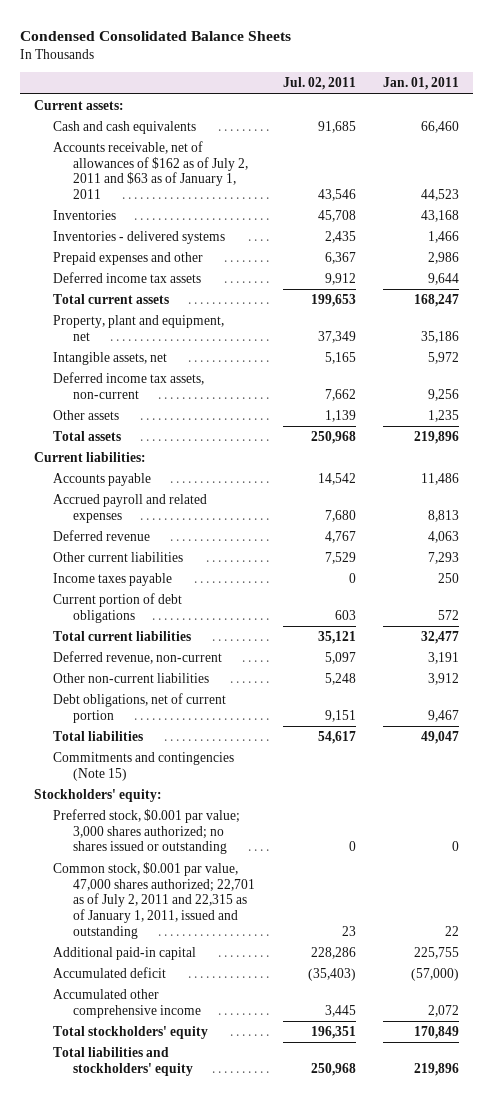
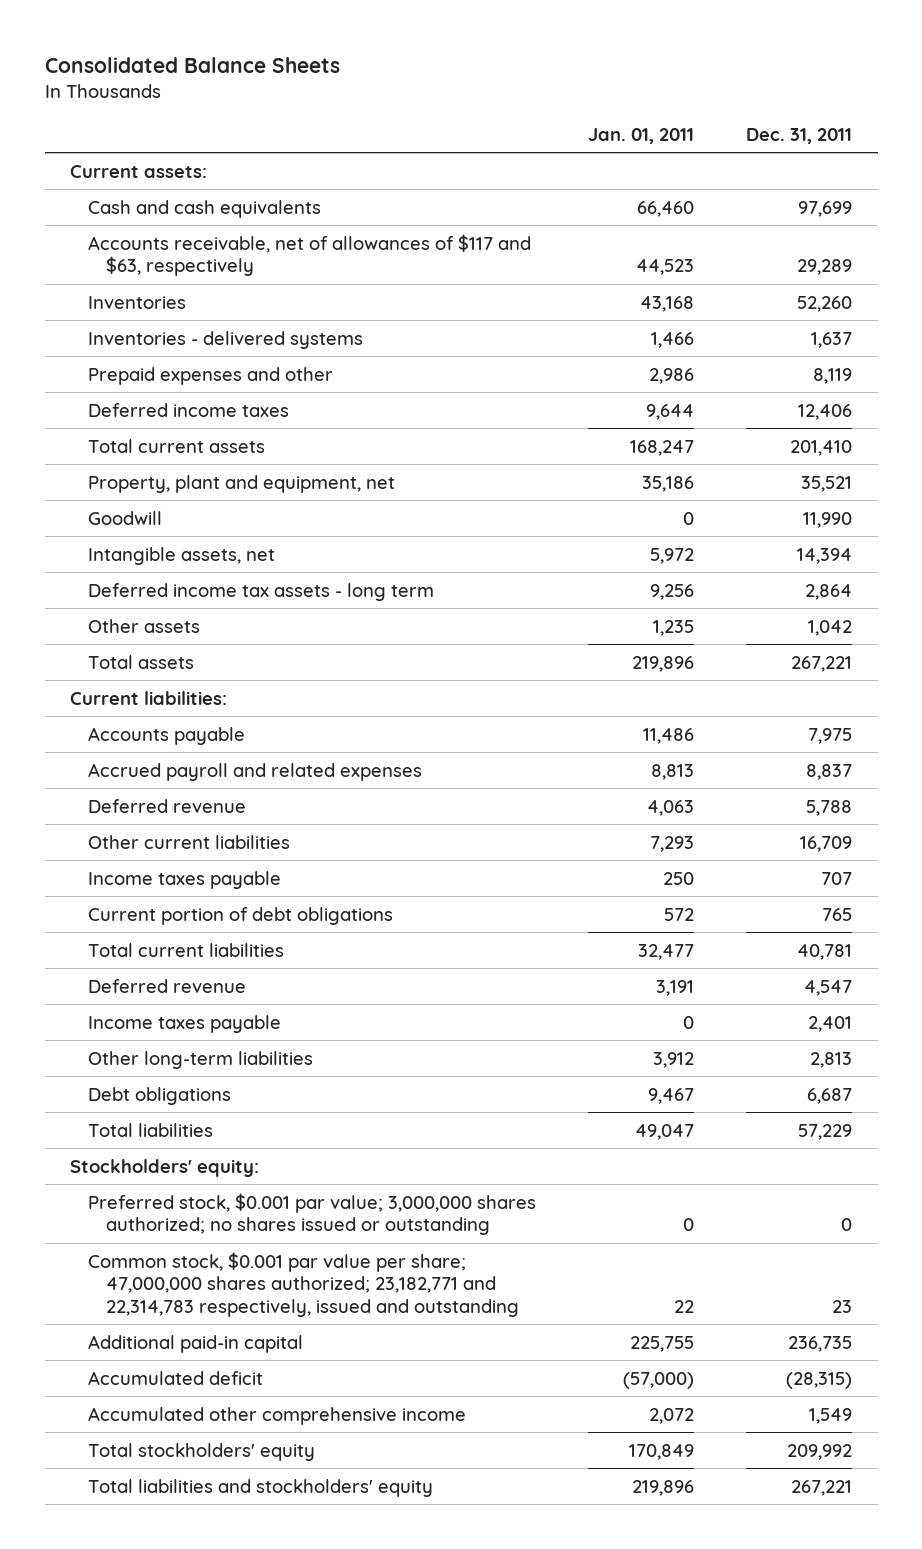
[20,30,292,41] Condensed Consolidated Balance Sheets -> [44,57,340,74] Consolidated Balance Sheets
[282,77,356,91] Jul. 02, 2011 -> none
none -> [746,127,853,144] Dec. 31, 2011
[53,141,248,200] Accounts receivable, net of allowances of $162 as of July 2, 2011 and $63 as of January 1, 2011 -> [88,233,532,277] Accounts receivable, net of allowances of $117 and $63, respectively
[53,272,202,284] Deferred income tax assets -> [88,402,290,417] Deferred income taxes
none -> [88,510,163,525] Goodwill
[53,372,205,399] Deferred income tax assets, non-current -> [88,582,435,601] Deferred income tax assets - long term
[53,651,223,665] Deferred revenue, non-current -> [88,978,247,993] Deferred revenue
none -> [88,1014,282,1033] Income taxes payable
[53,673,210,684] Other non-current liabilities -> [88,1050,314,1069] Other long-term liabilities
[53,693,227,723] Debt obligations, net of current portion -> [88,1086,232,1105] Debt obligations
[53,752,235,781] Commitments and contingencies (Note 15) -> none
[53,809,241,855] Preferred stock, $0.001 par value; 3,000 shares authorized; no shares issued or outstanding -> [88,1192,537,1236] Preferred stock, $0.001 par value; 3,000,000 shares authorized; no shares issued or outstanding
[53,862,255,939] Common stock, $0.001 par value, 47,000 shares authorized; 22,701 as of July 2, 2011 and 22,315 as of January 1, 2011, issued and outstanding -> [88,1251,520,1317] Common stock, $0.001 par value per share; 47,000,000 shares authorized; 23,182,771 and 22,314,783 respectively, issued and outstanding

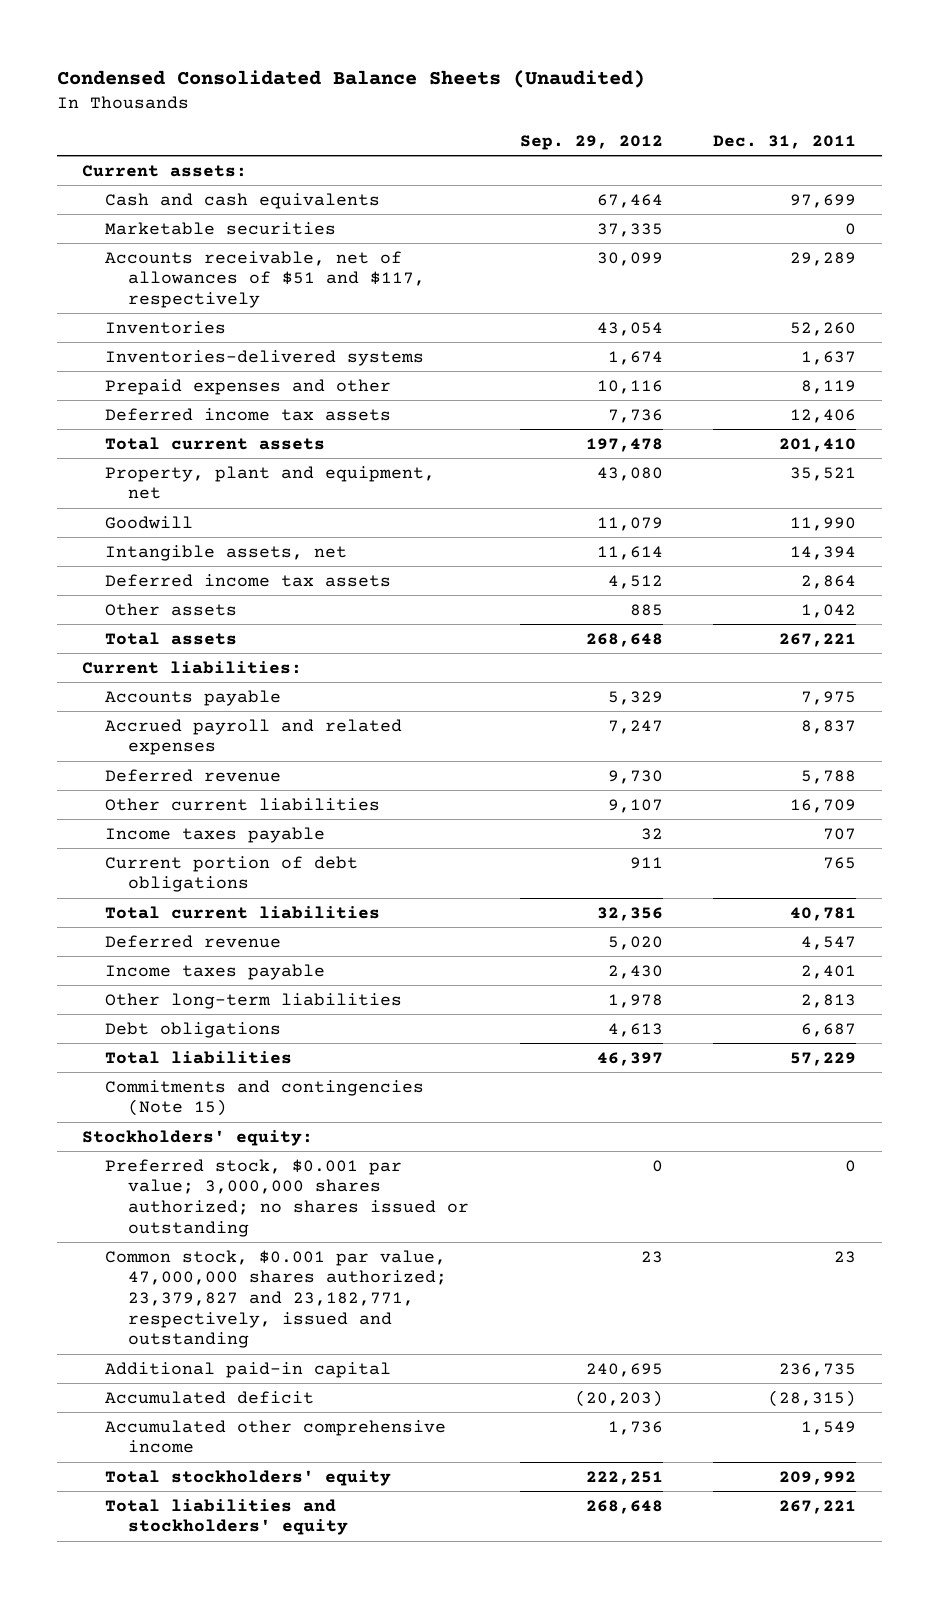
[44,57,340,74] Consolidated Balance Sheets -> [56,70,645,89] Condensed Consolidated Balance Sheets (Unaudited)
[588,127,695,144] Jan. 01, 2011 -> none
none -> [519,134,663,150] Sep. 29, 2012
none -> [105,221,337,235] Marketable securities
[88,233,532,277] Accounts receivable, net of allowances of $117 and $63, respectively -> [105,250,426,309] Accounts receivable, net of allowances of $51 and $117, respectively
[88,330,364,349] Inventories - delivered systems -> [105,349,425,366] Inventories-delivered systems
[88,402,290,417] Deferred income taxes -> [105,407,392,421] Deferred income tax assets
[88,582,435,601] Deferred income tax assets - long term -> [105,573,392,587] Deferred income tax assets
none -> [105,1079,425,1117] Commitments and contingencies (Note 15)
[88,1251,520,1317] Common stock, $0.001 par value per share; 47,000,000 shares authorized; 23,182,771 and 22,314,783 respectively, issued and outstanding -> [105,1249,448,1349] Common stock, $0.001 par value, 47,000,000 shares authorized; 23,379,827 and 23,182,771, respectively, issued and outstanding

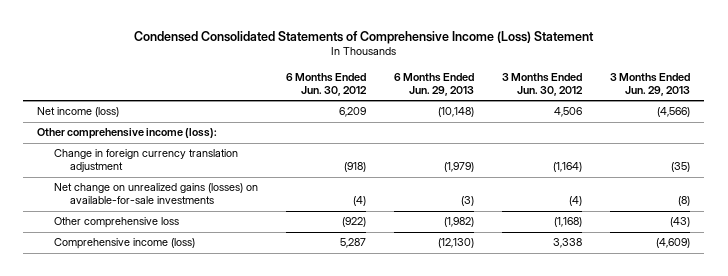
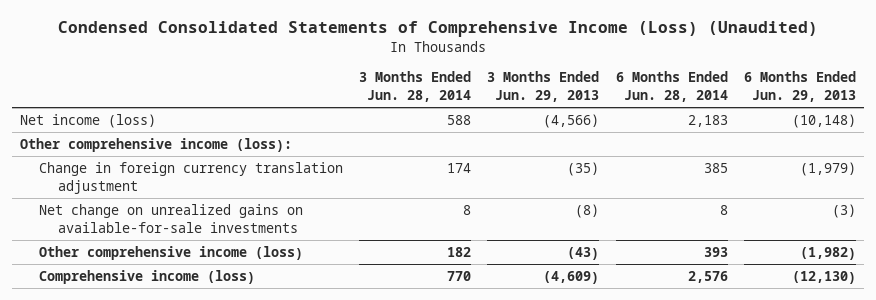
[133,30,594,44] Condensed Consolidated Statements of Comprehensive Income (Loss) Statement -> [57,21,818,38] Condensed Consolidated Statements of Comprehensive Income (Loss) (Unaudited)
[286,72,368,96] 6 Months Ended Jun. 30, 2012 -> none
[502,72,584,96] 3 Months Ended Jun. 30, 2012 -> none
none -> [359,71,472,102] 3 Months Ended Jun. 28, 2014
none -> [615,71,728,102] 6 Months Ended Jun. 28, 2014
[53,183,258,205] Net change on unrealized gains (losses) on available-for-sale investments -> [38,204,303,233] Net change on unrealized gains on available-for-sale investments
[53,217,179,229] Other comprehensive loss -> [38,246,303,261] Other comprehensive income (loss)

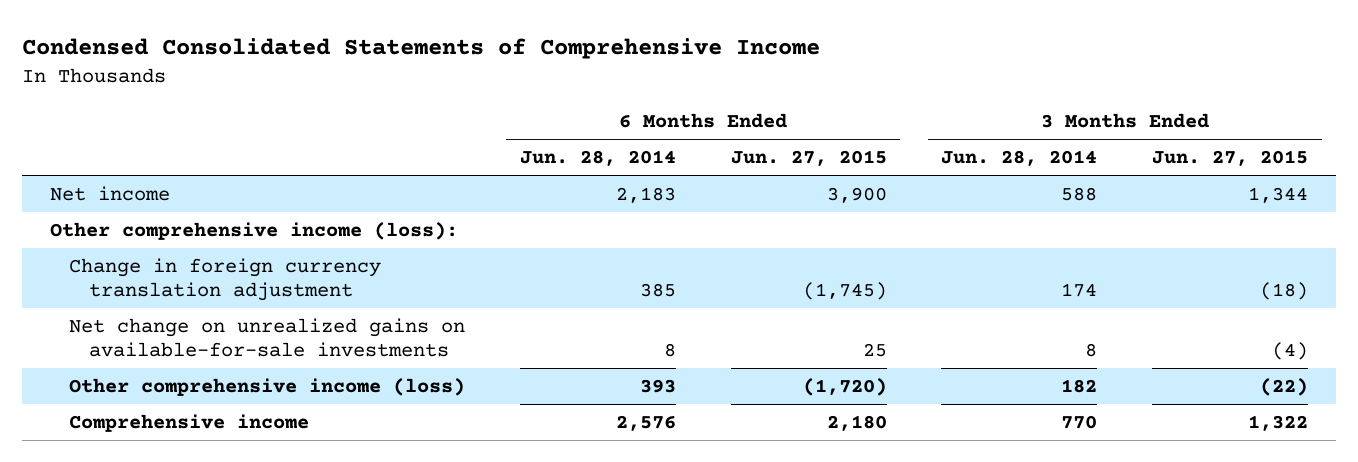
[57,21,818,38] Condensed Consolidated Statements of Comprehensive Income (Loss) (Unaudited) -> [22,38,821,60] Condensed Consolidated Statements of Comprehensive Income
[487,71,600,102] 3 Months Ended Jun. 29, 2013 -> none
[744,71,857,102] 6 Months Ended Jun. 29, 2013 -> none
none -> [730,150,887,167] Jun. 27, 2015
none -> [1152,150,1309,167] Jun. 27, 2015
[19,114,156,129] Net income (loss) -> [49,186,170,202] Net income
[38,270,255,285] Comprehensive income (loss) -> [69,414,310,433] Comprehensive income

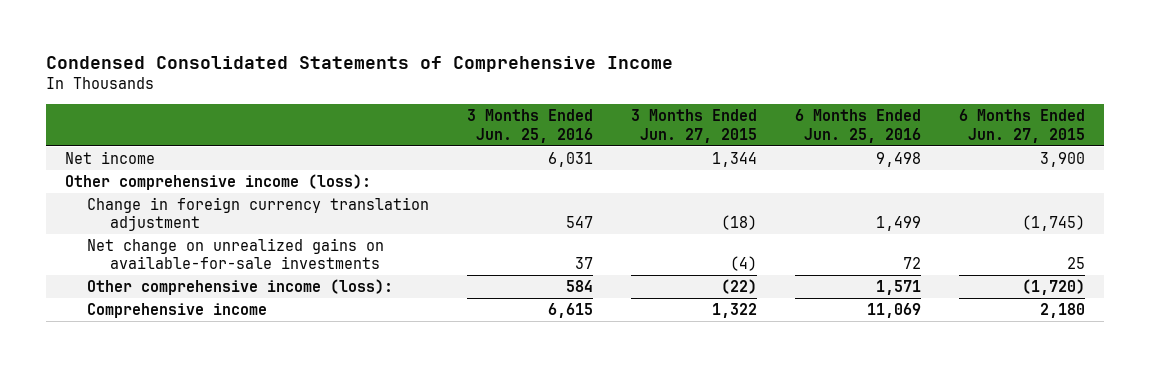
[519,150,676,167] Jun. 28, 2014 -> none
[941,150,1098,167] Jun. 28, 2014 -> none
none -> [467,109,594,143] 3 Months Ended Jun. 25, 2016
none -> [795,109,922,143] 6 Months Ended Jun. 25, 2016
[69,378,466,397] Other comprehensive income (loss) -> [87,278,394,295] Other comprehensive income (loss):

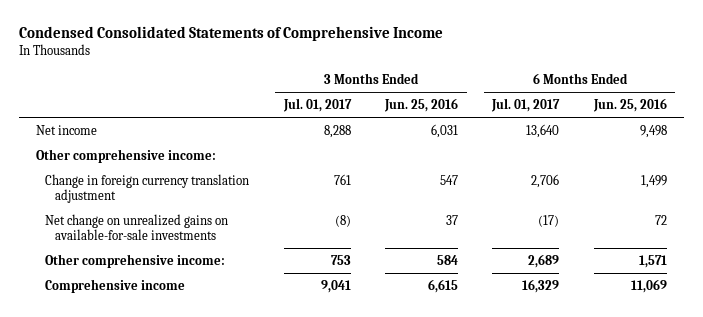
[631,109,758,143] 3 Months Ended Jun. 27, 2015 -> none
[959,109,1086,143] 6 Months Ended Jun. 27, 2015 -> none
none -> [282,98,352,113] Jul. 01, 2017
none -> [491,98,561,113] Jul. 01, 2017
[64,173,371,190] Other comprehensive income (loss): -> [35,148,216,163] Other comprehensive income:
[87,278,394,295] Other comprehensive income (loss): -> [45,253,226,268] Other comprehensive income:

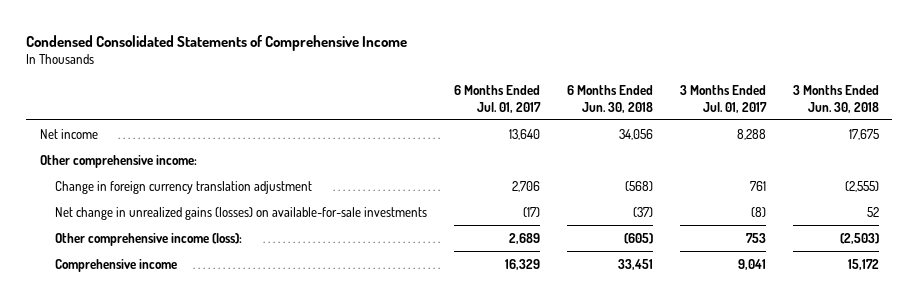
[384,98,459,113] Jun. 25, 2016 -> none
[592,98,667,113] Jun. 25, 2016 -> none
none -> [566,85,653,113] 6 Months Ended Jun. 30, 2018
none -> [792,85,879,113] 3 Months Ended Jun. 30, 2018
[45,213,229,240] Net change on unrealized gains on available-for-sale investments -> [54,206,427,220] Net change in unrealized gains (losses) on available-for-sale investments
[45,253,226,268] Other comprehensive income: -> [54,232,242,246] Other comprehensive income (loss):

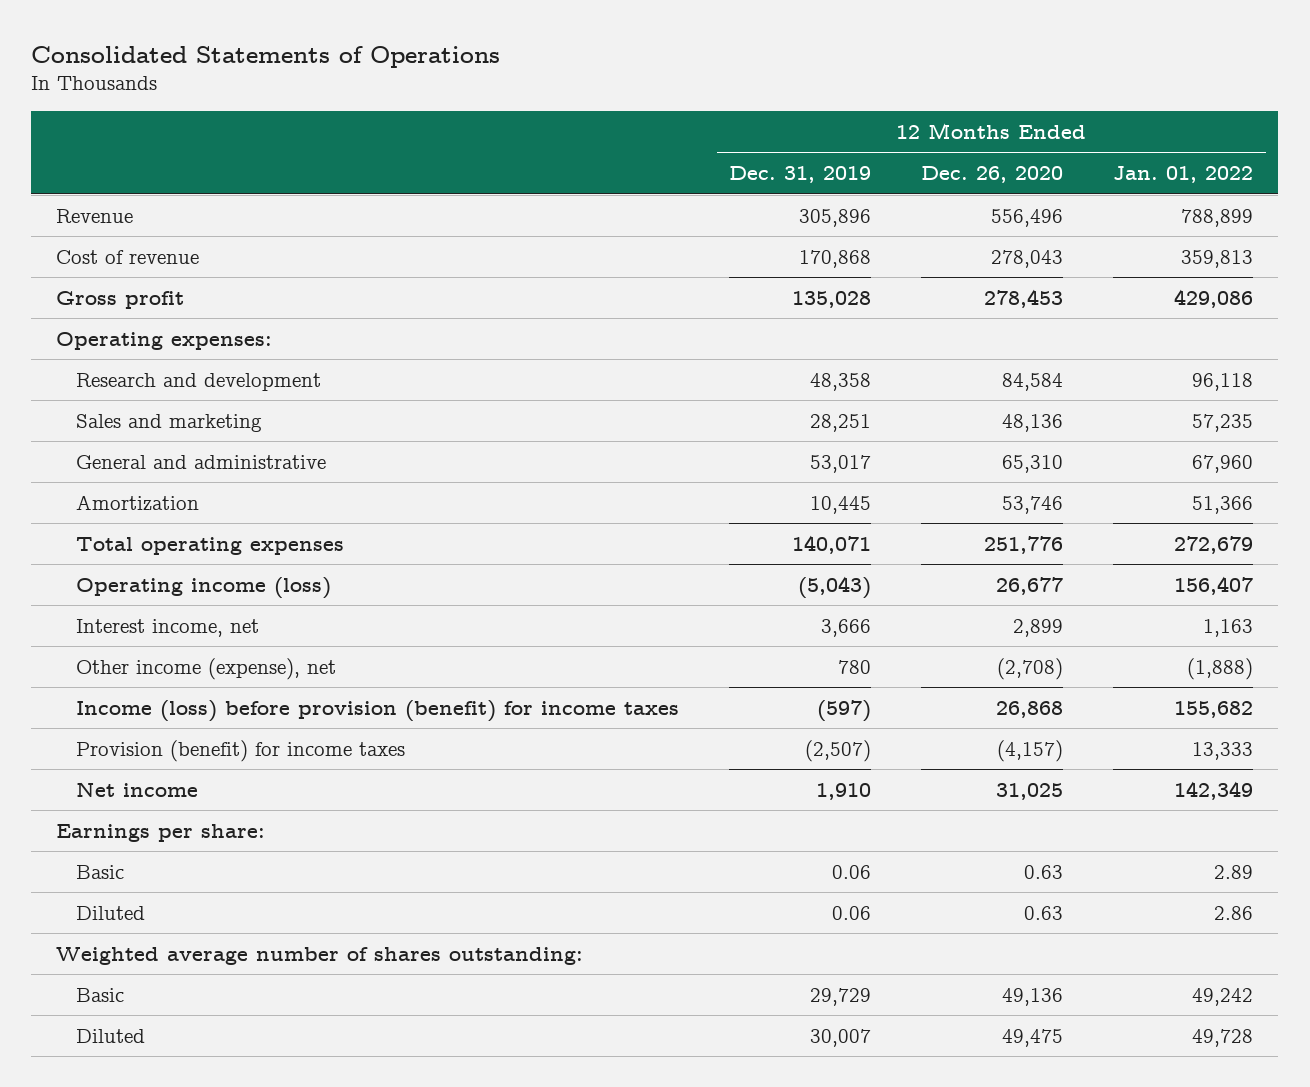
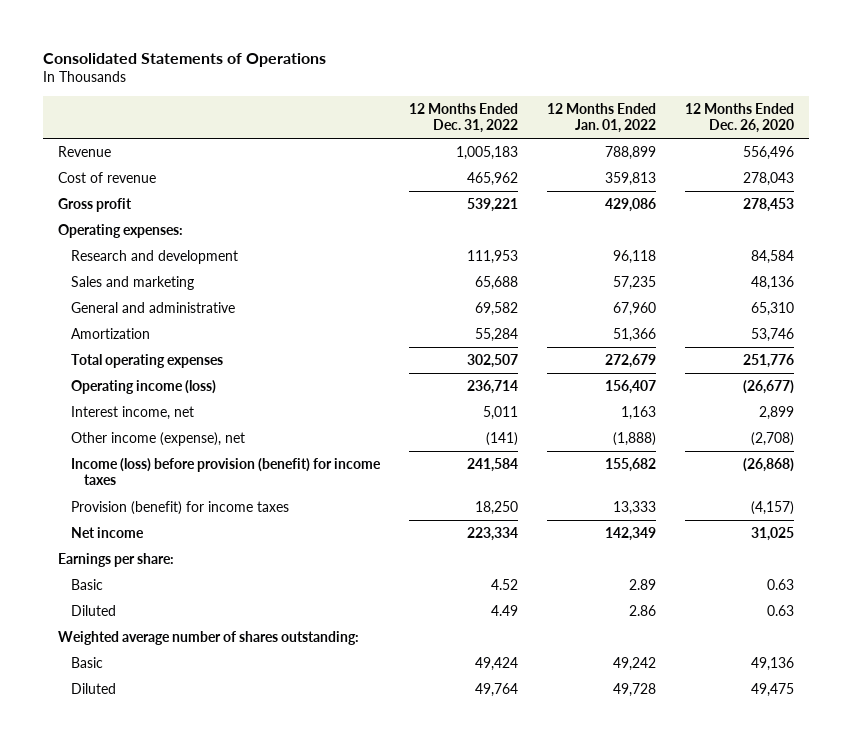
[729,166,872,184] Dec. 31, 2019 -> none
none -> [409,102,519,133] 12 Months Ended Dec. 31, 2022
[996,576,1064,595] 26,677 -> [743,380,795,395] (26,677)
[996,700,1064,718] 26,868 -> [743,458,795,473] (26,868)

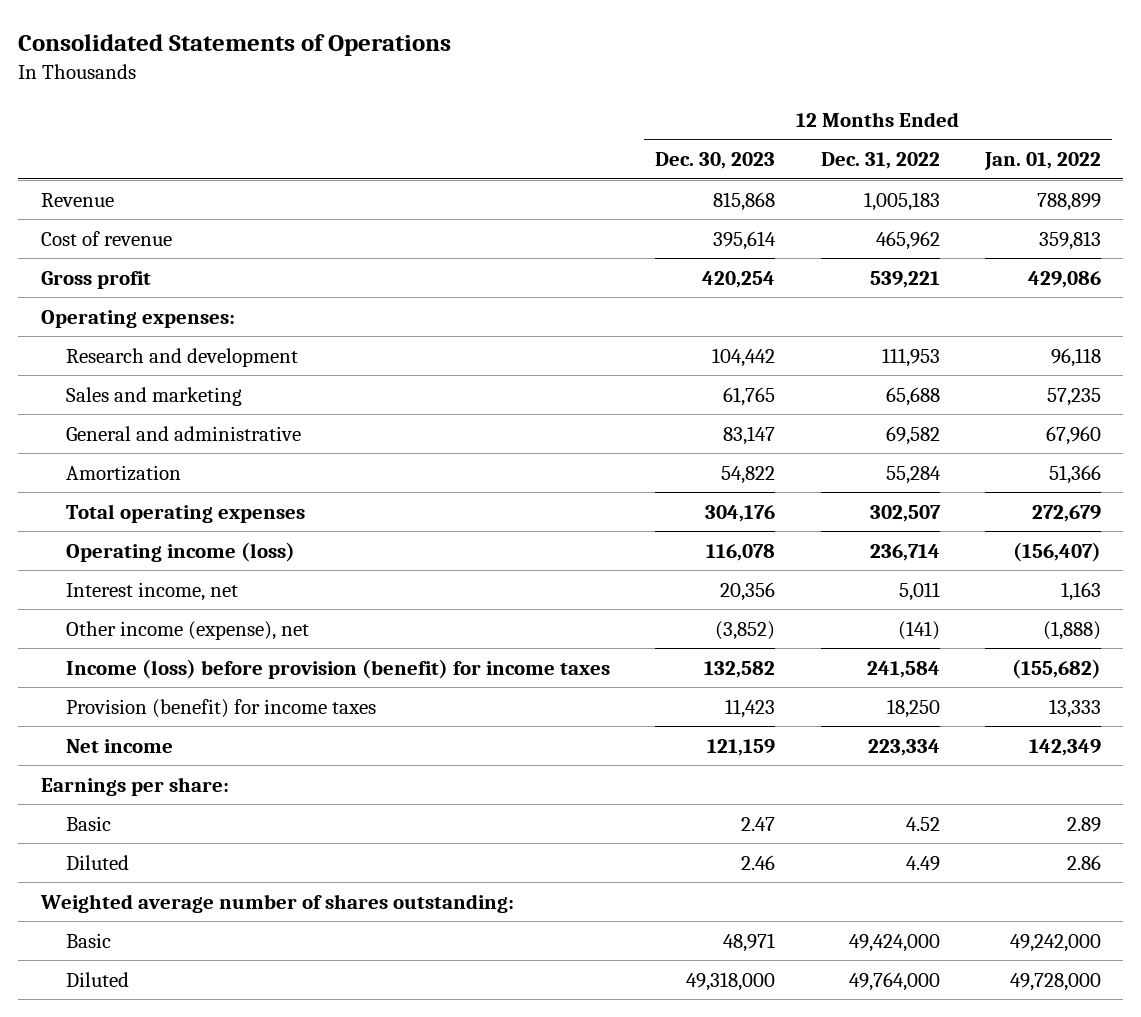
[685,102,795,133] 12 Months Ended Dec. 26, 2020 -> none
none -> [655,152,776,170] Dec. 30, 2023
[605,380,657,395] 156,407 -> [1012,541,1101,562] (156,407)
[605,458,657,473] 155,682 -> [1011,658,1101,679] (155,682)
[475,657,519,672] 49,424 -> [848,933,940,952] 49,424,000
[613,657,657,672] 49,242 -> [1009,933,1101,952] 49,242,000
[475,683,519,698] 49,764 -> [848,971,940,991] 49,764,000
[613,683,657,698] 49,728 -> [1009,972,1101,991] 49,728,000

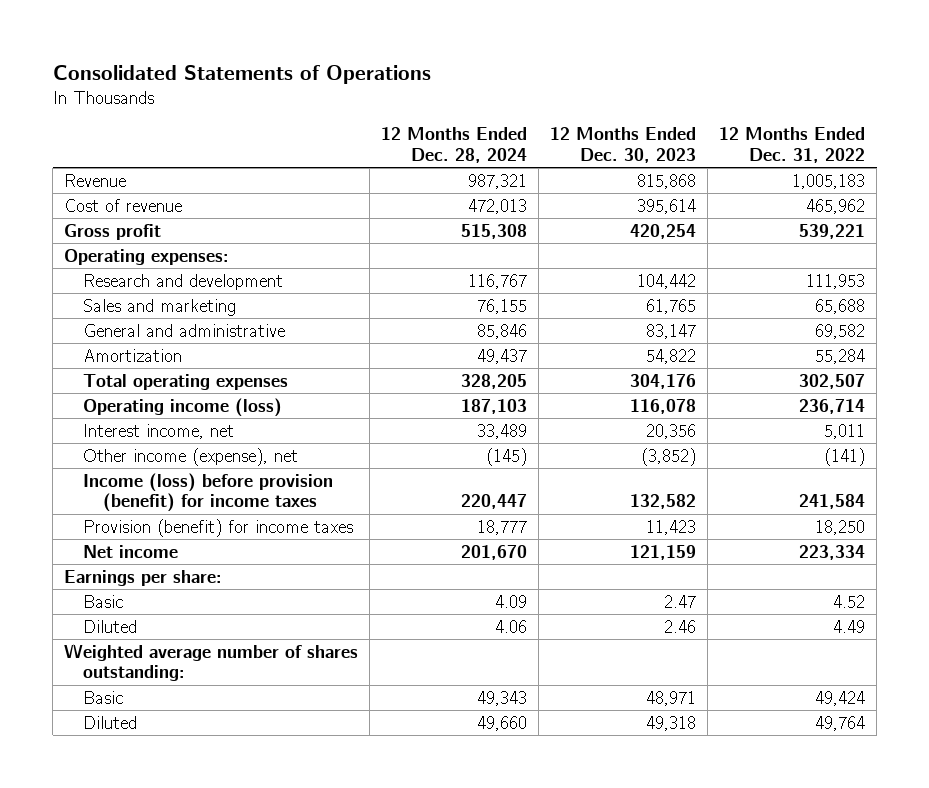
[983,152,1101,171] Jan. 01, 2022 -> none
none -> [381,127,528,163] 12 Months Ended Dec. 28, 2024
[848,933,940,952] 49,424,000 -> [815,690,866,706] 49,424
[686,971,776,991] 49,318,000 -> [646,715,697,731] 49,318
[848,971,940,991] 49,764,000 -> [815,715,866,731] 49,764

